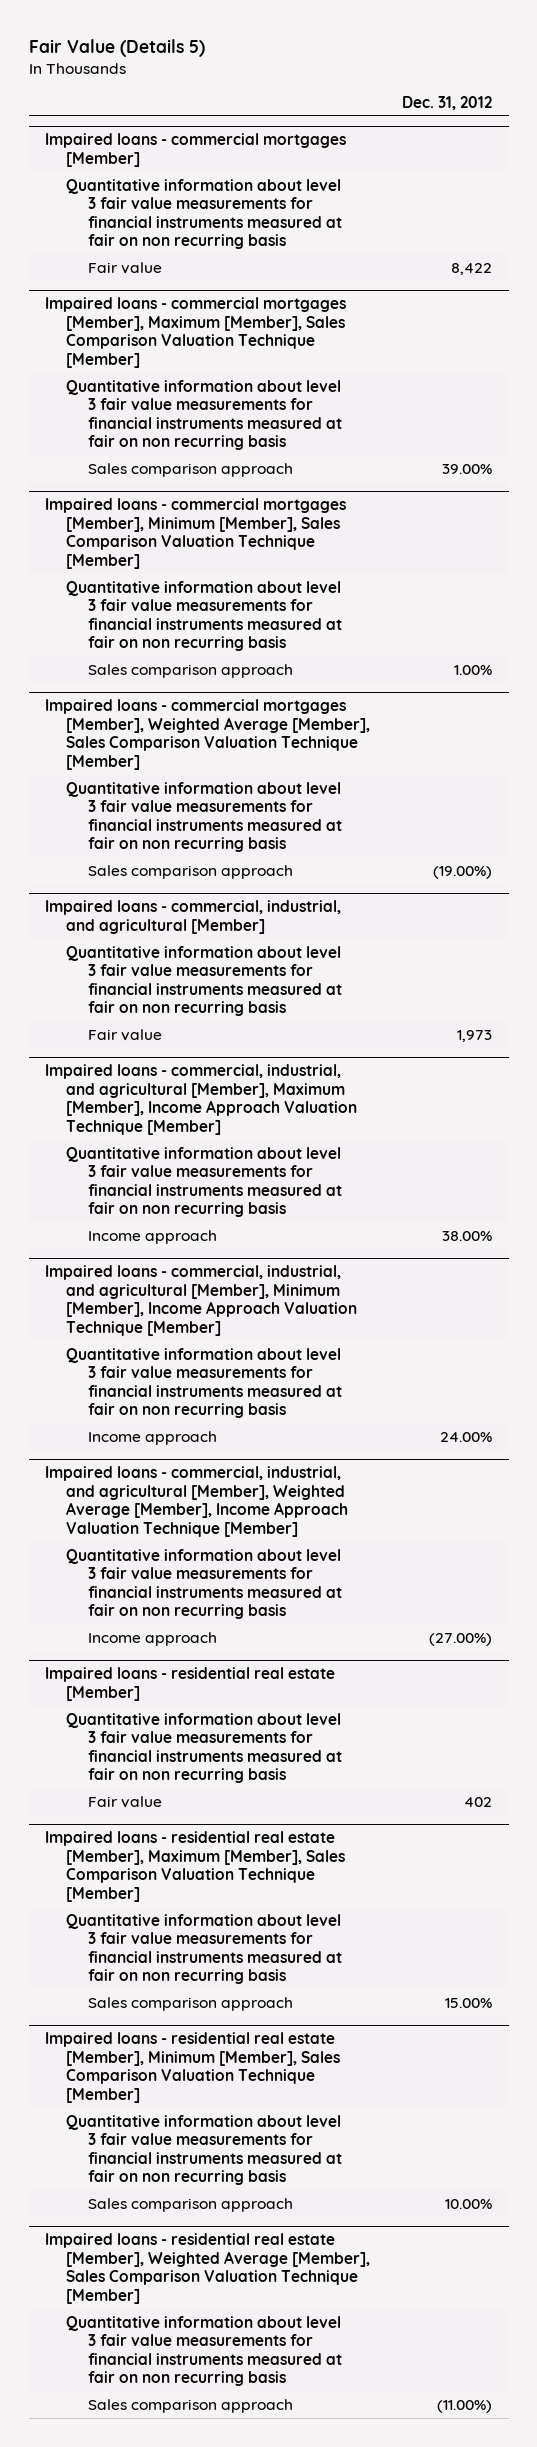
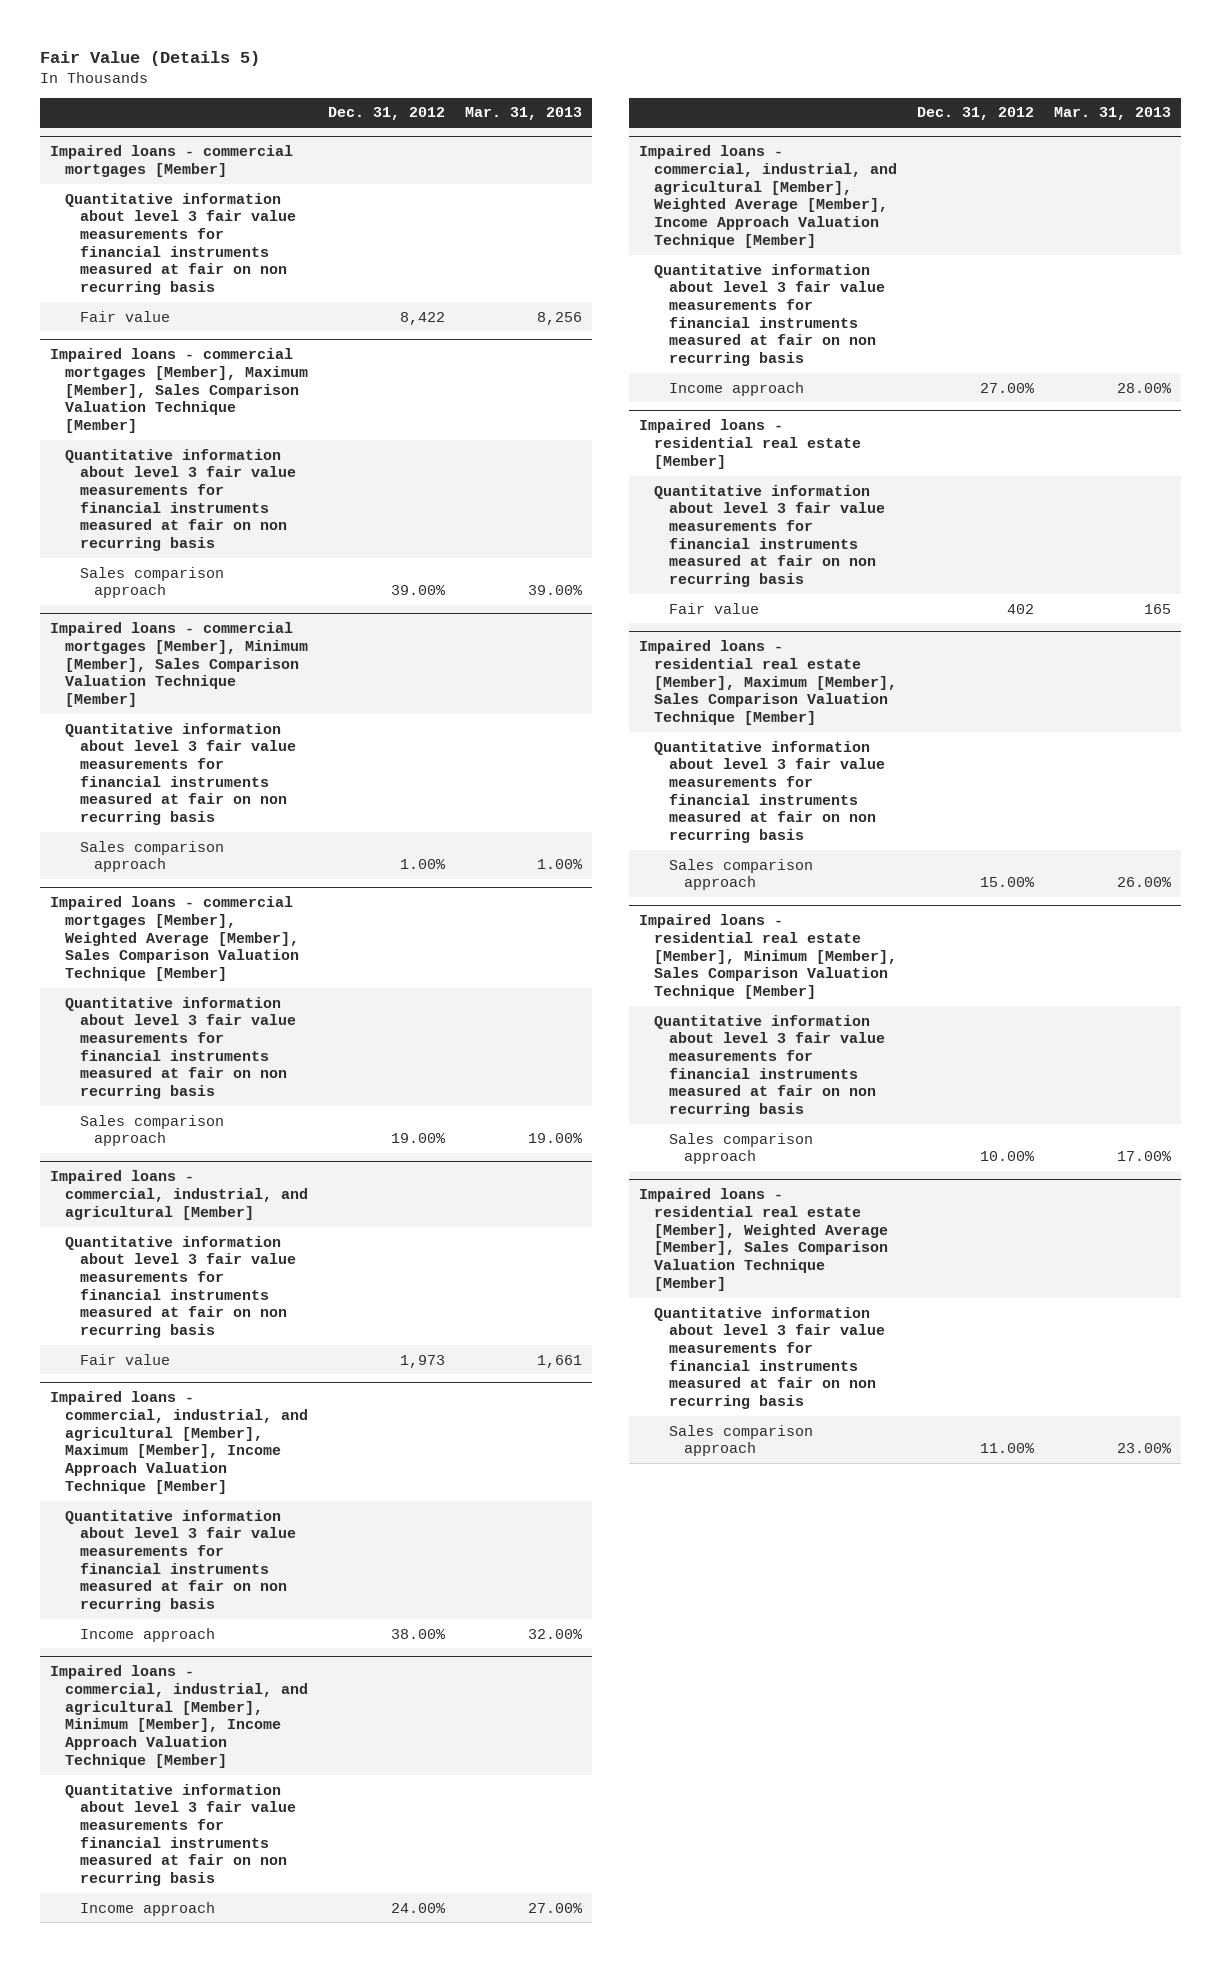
none -> [464,107,582,121] Mar. 31, 2013
[433,865,493,879] (19.00%) -> [390,1133,446,1144] 19.00%
[429,1632,493,1646] (27.00%) -> [979,382,1035,393] 27.00%
[437,2399,493,2413] (11.00%) -> [979,1443,1035,1454] 11.00%

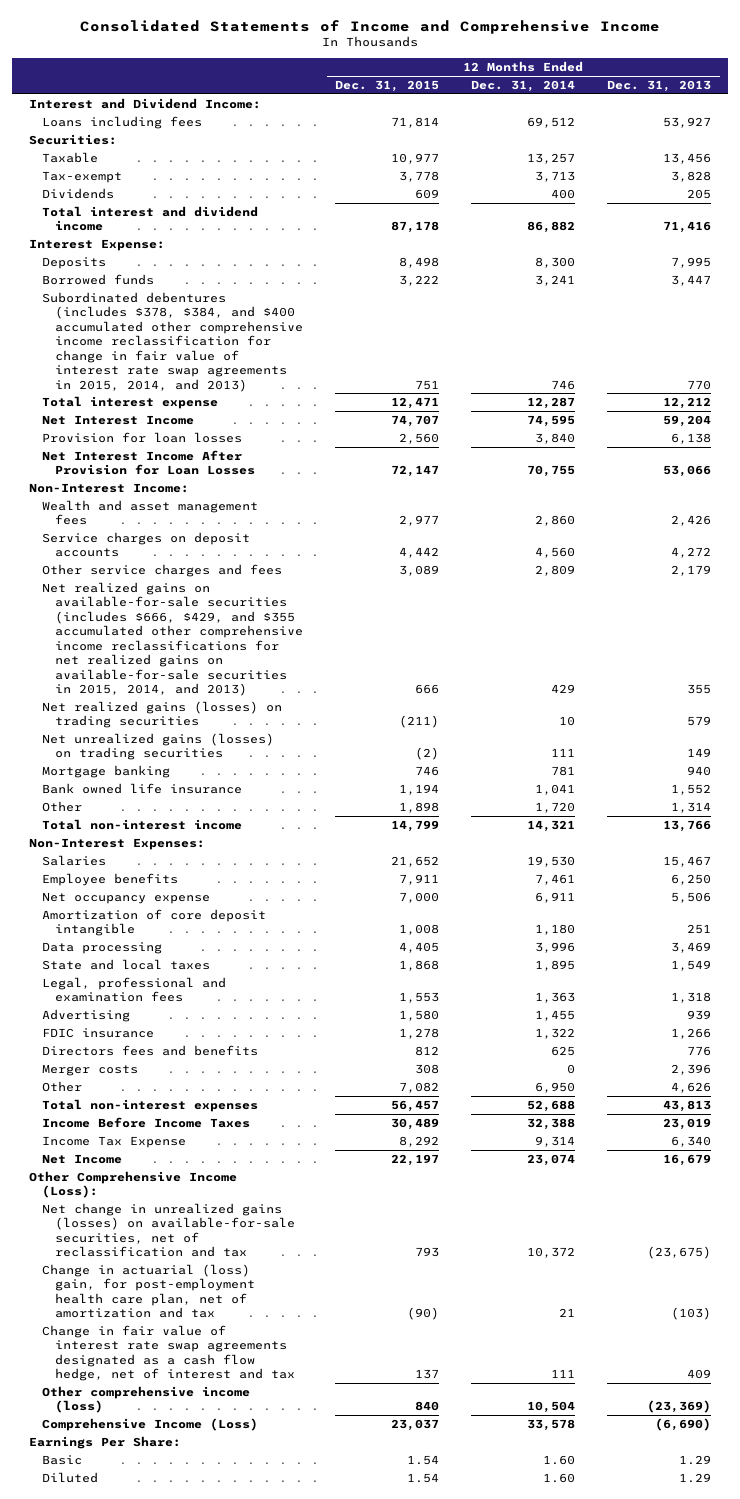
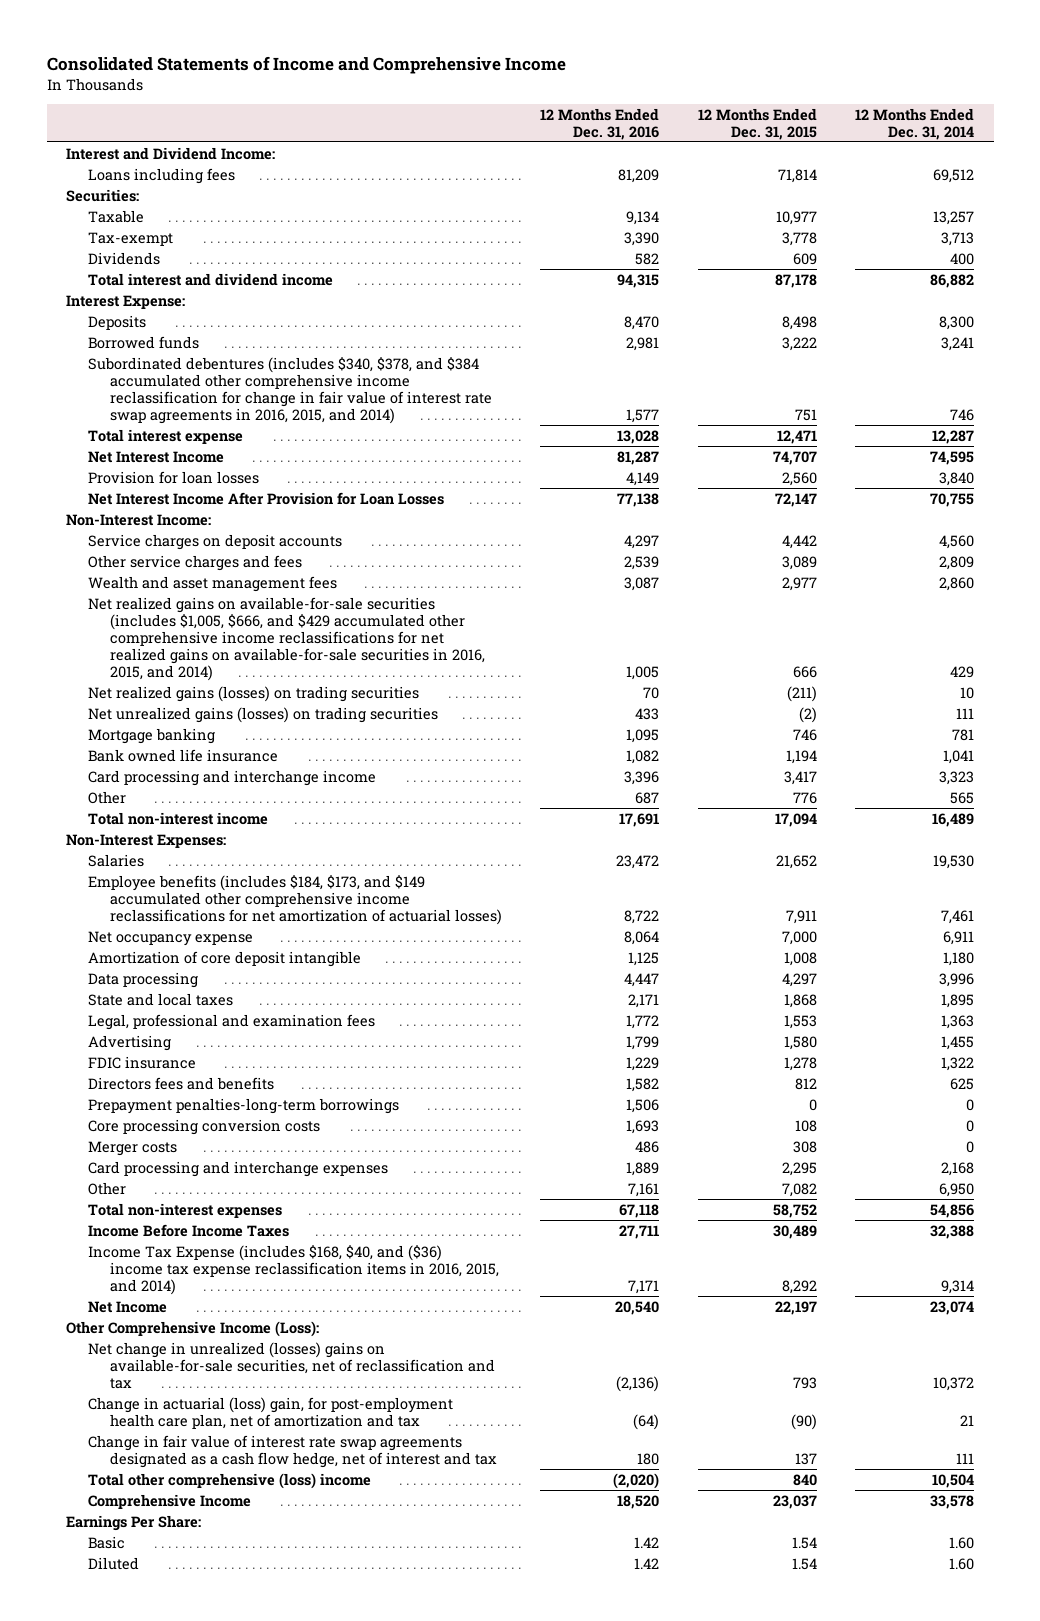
[607,80,712,93] Dec. 31, 2013 -> none
none -> [540,107,660,140] 12 Months Ended Dec. 31, 2016
[41,292,304,392] Subordinated debentures (includes $378, $384, and $400 accumulated other comprehensive income reclassification for change in fair value of interest rate swap agreements in 2015, 2014, and 2013) -> [87,356,492,424] Subordinated debentures (includes $340, $378, and $384 accumulated other comprehensive income reclassification for change in fair value of interest rate swap agreements in 2016, 2015, and 2014)
[41,500,258,526] Wealth and asset management fees -> [87,575,337,592] Wealth and asset management fees
[41,582,304,696] Net realized gains on available-for-sale securities (includes $666, $429, and $355 accumulated other comprehensive income reclassifications for net realized gains on available-for-sale securities in 2015, 2014, and 2013) -> [87,596,485,681] Net realized gains on available-for-sale securities (includes $1,005, $666, and $429 accumulated other comprehensive income reclassifications for net realized gains on available-for-sale securities in 2016, 2015, and 2014)
none -> [87,769,376,786] Card processing and interchange income
[399,802,440,814] 1,898 -> [792,791,817,804] 776
[535,802,576,814] 1,720 -> [950,791,975,804] 565
[391,820,440,833] 14,799 -> [774,812,817,827] 17,094
[527,820,576,833] 14,321 -> [932,812,975,827] 16,489
[41,873,178,887] Employee benefits -> [87,874,502,925] Employee benefits (includes $184, $173, and $149 accumulated other comprehensive income reclassifications for net amortization of actuarial losses)
[399,942,440,954] 4,405 -> [781,972,817,987] 4,297
none -> [87,1097,399,1114] Prepayment penalties-long-term borrowings
none -> [87,1118,320,1135] Core processing conversion costs
none -> [87,1160,388,1177] Card processing and interchange expenses
[391,1100,440,1113] 56,457 -> [772,1203,817,1218] 58,752
[527,1100,576,1113] 52,688 -> [930,1203,975,1218] 54,856
[41,1136,186,1149] Income Tax Expense -> [87,1244,499,1295] Income Tax Expense (includes $168, $40, and ($36) income tax expense reclassification items in 2016, 2015, and 2014)
[41,1203,296,1258] Net change in unrealized gains (losses) on available-for-sale securities, net of reclassification and tax -> [87,1341,495,1389] Net change in unrealized (losses) gains on available-for-sale securities, net of reclassification and tax
[41,1386,250,1414] Other comprehensive income (loss) -> [87,1472,371,1489] Total other comprehensive (loss) income
[41,1418,258,1432] Comprehensive Income (Loss) -> [87,1493,251,1509] Comprehensive Income

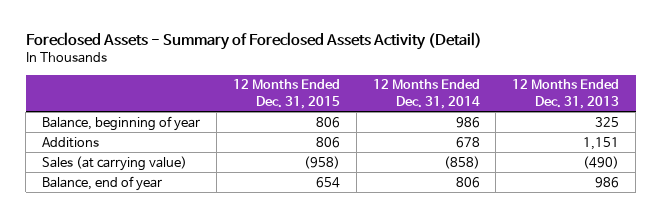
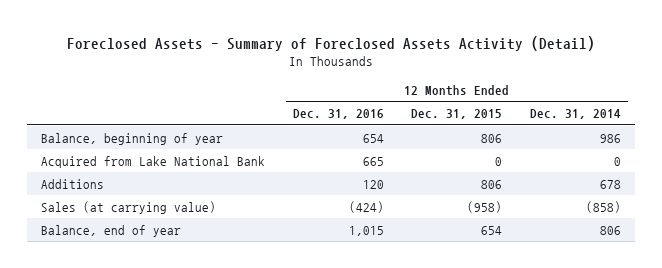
[512,79,620,109] 12 Months Ended Dec. 31, 2013 -> none
none -> [292,109,384,120] Dec. 31, 2016
none -> [41,155,266,168] Acquired from Lake National Bank

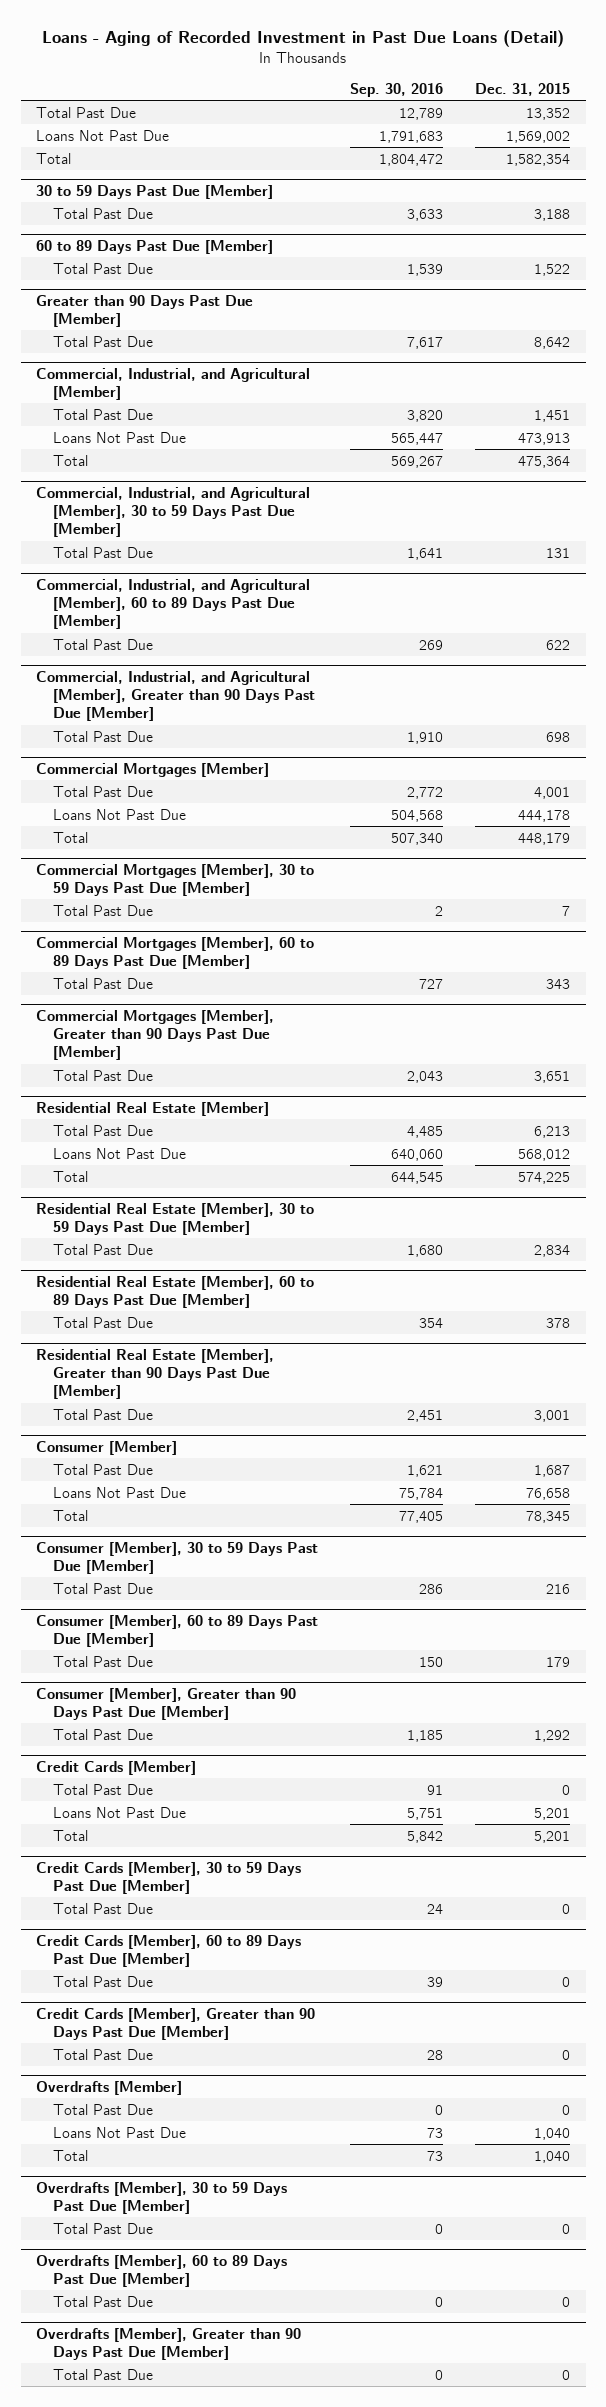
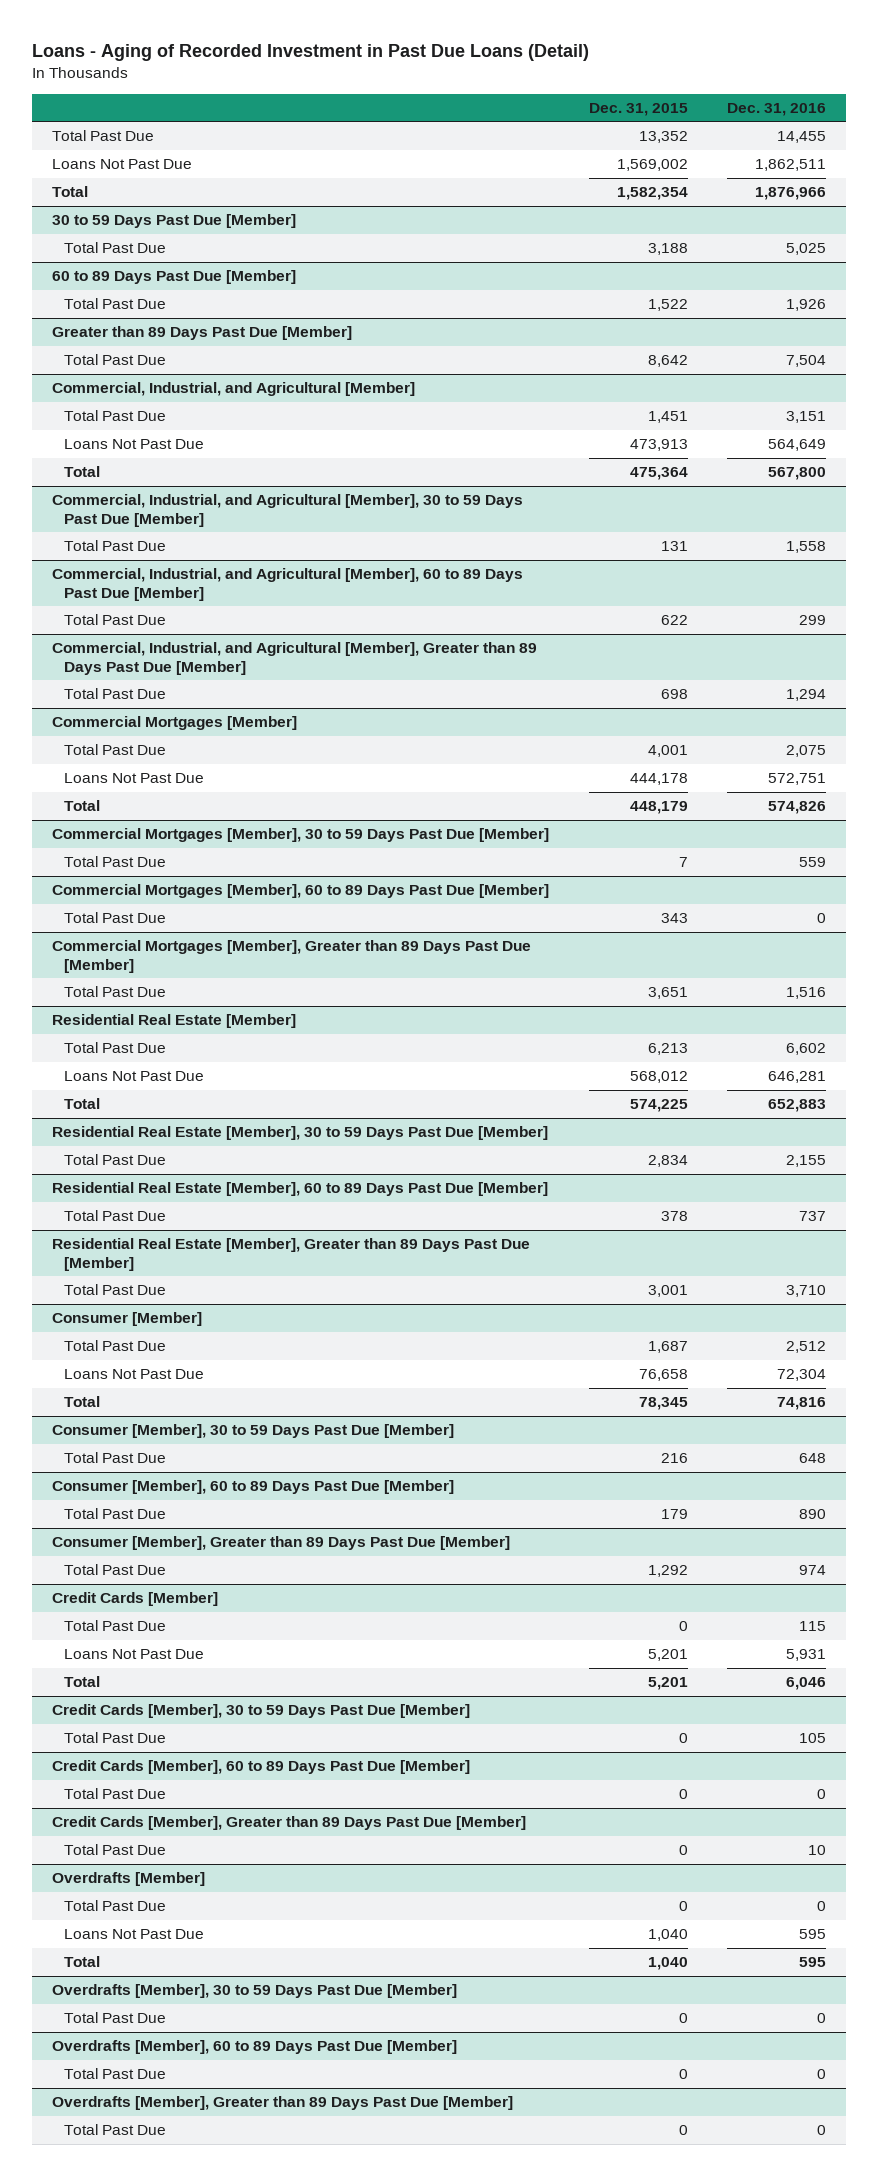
[350,82,444,97] Sep. 30, 2016 -> none
none -> [727,102,827,116] Dec. 31, 2016
[36,294,254,327] Greater than 90 Days Past Due [Member] -> [52,326,353,341] Greater than 89 Days Past Due [Member]
[36,670,316,722] Commercial, Industrial, and Agricultural [Member], Greater than 90 Days Past Due [Member] -> [52,642,538,675] Commercial, Industrial, and Agricultural [Member], Greater than 89 Days Past Due [Member]
[36,1009,275,1061] Commercial Mortgages [Member], Greater than 90 Days Past Due [Member] -> [52,940,532,973] Commercial Mortgages [Member], Greater than 89 Days Past Due [Member]
[36,1348,275,1400] Residential Real Estate [Member], Greater than 90 Days Past Due [Member] -> [52,1238,531,1271] Residential Real Estate [Member], Greater than 89 Days Past Due [Member]
[36,1687,297,1720] Consumer [Member], Greater than 90 Days Past Due [Member] -> [52,1536,511,1551] Consumer [Member], Greater than 89 Days Past Due [Member]
[36,2007,316,2040] Credit Cards [Member], Greater than 90 Days Past Due [Member] -> [52,1816,527,1831] Credit Cards [Member], Greater than 89 Days Past Due [Member]
[36,2327,302,2360] Overdrafts [Member], Greater than 90 Days Past Due [Member] -> [52,2096,514,2111] Overdrafts [Member], Greater than 89 Days Past Due [Member]

